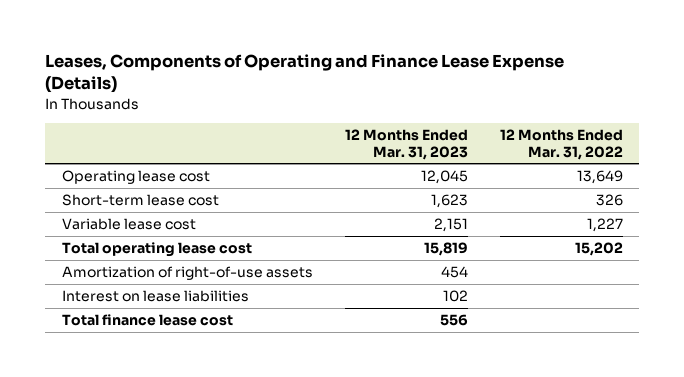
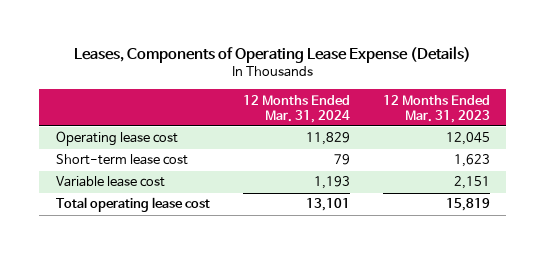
[45,54,565,94] Leases, Components of Operating and Finance Lease Expense (Details) -> [73,45,471,63] Leases, Components of Operating Lease Expense (Details)
[499,128,623,160] 12 Months Ended Mar. 31, 2022 -> none
none -> [242,94,350,123] 12 Months Ended Mar. 31, 2024
[61,266,313,281] Amortization of right-of-use assets -> none
[61,290,249,303] Interest on lease liabilities -> none
[61,314,233,327] Total finance lease cost -> none

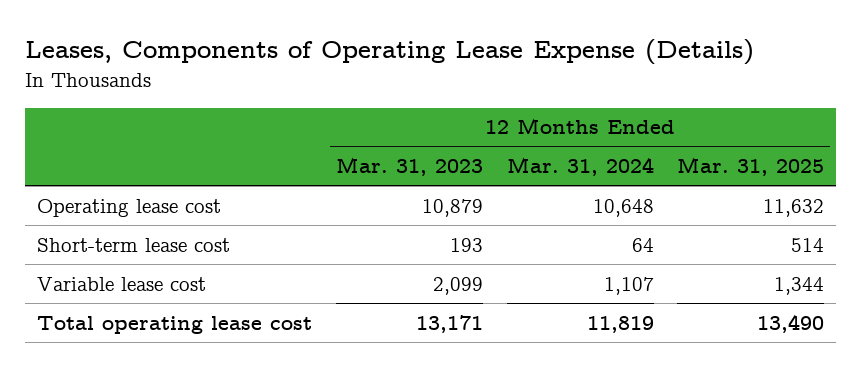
none -> [677,157,825,177] Mar. 31, 2025
[305,132,350,146] 11,829 -> [592,198,654,217] 10,648
[445,132,490,146] 12,045 -> [421,198,483,217] 10,879
[333,154,350,166] 79 -> [631,237,654,252] 64
[453,154,490,168] 1,623 -> [449,237,483,252] 193
[313,176,350,190] 1,193 -> [603,276,654,295] 1,107
[453,176,490,190] 2,151 -> [432,276,483,295] 2,099
[305,198,350,212] 13,101 -> [586,315,654,333] 11,819
[445,198,490,212] 15,819 -> [415,314,483,333] 13,171

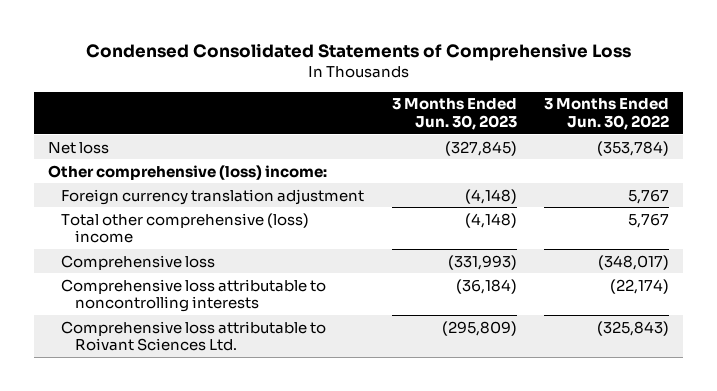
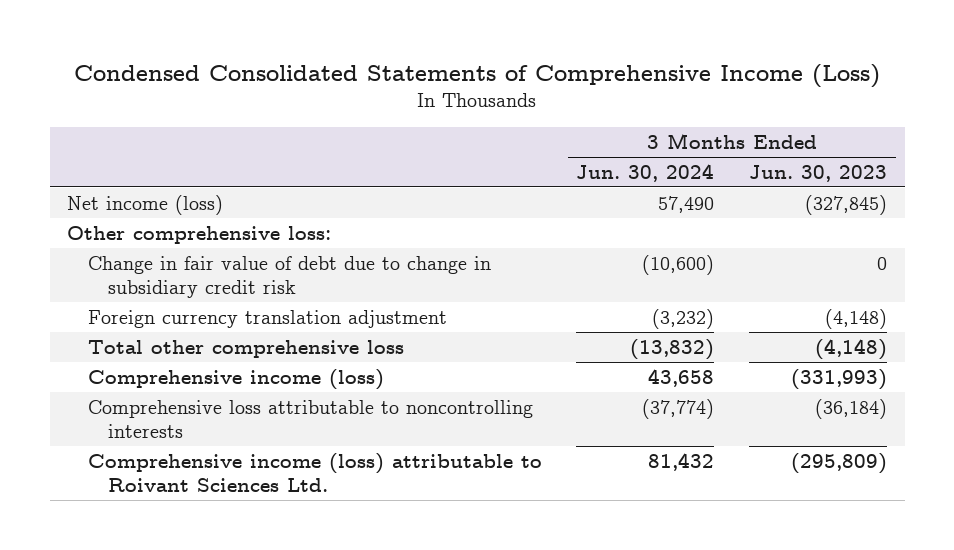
[85,42,631,61] Condensed Consolidated Statements of Comprehensive Loss -> [74,63,881,88] Condensed Consolidated Statements of Comprehensive Income (Loss)
[544,98,670,130] 3 Months Ended Jun. 30, 2022 -> none
none -> [576,163,715,182] Jun. 30, 2024
[47,141,109,154] Net loss -> [67,194,224,215] Net income (loss)
[47,164,327,180] Other comprehensive (loss) income: -> [67,225,332,244] Other comprehensive loss:
none -> [87,255,491,298] Change in fair value of debt due to change in subsidiary credit risk
[61,212,310,244] Total other comprehensive (loss) income -> [87,339,404,358] Total other comprehensive loss
[61,254,216,270] Comprehensive loss -> [87,368,384,390] Comprehensive income (loss)
[61,320,327,352] Comprehensive loss attributable to Roivant Sciences Ltd. -> [87,452,542,492] Comprehensive income (loss) attributable to Roivant Sciences Ltd.

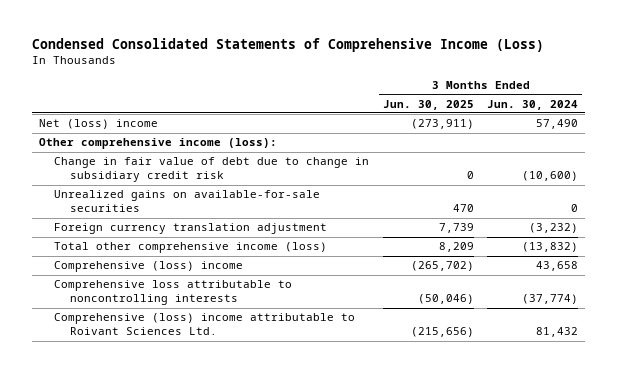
[749,164,888,182] Jun. 30, 2023 -> none
none -> [382,99,474,110] Jun. 30, 2025
[67,194,224,215] Net income (loss) -> [38,119,158,130] Net (loss) income
[67,225,332,244] Other comprehensive loss: -> [38,138,277,150] Other comprehensive income (loss):
none -> [54,190,321,213] Unrealized gains on available-for-sale securities
[87,339,404,358] Total other comprehensive loss -> [54,242,328,254] Total other comprehensive income (loss)
[87,368,384,390] Comprehensive income (loss) -> [54,261,244,273] Comprehensive (loss) income
[87,452,542,492] Comprehensive income (loss) attributable to Roivant Sciences Ltd. -> [54,313,356,336] Comprehensive (loss) income attributable to Roivant Sciences Ltd.

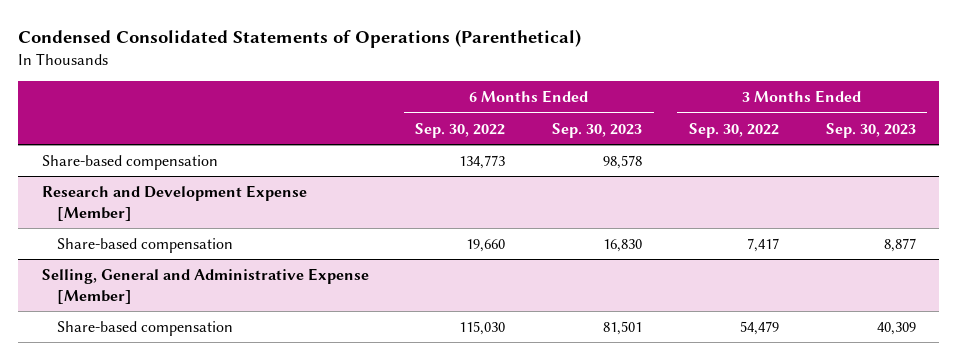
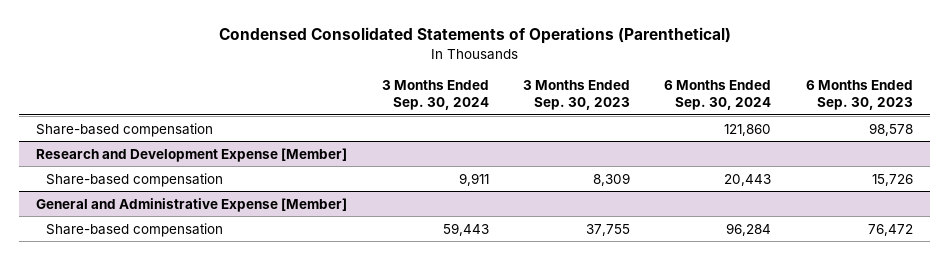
[415,122,506,138] Sep. 30, 2022 -> none
[688,122,779,138] Sep. 30, 2022 -> none
none -> [381,79,489,111] 3 Months Ended Sep. 30, 2024
none -> [664,79,772,111] 6 Months Ended Sep. 30, 2024
[603,238,643,252] 16,830 -> [871,173,913,186] 15,726
[883,237,916,252] 8,877 -> [593,172,631,186] 8,309
[41,267,369,304] Selling, General and Administrative Expense [Member] -> [36,197,348,212] General and Administrative Expense [Member]
[603,320,643,335] 81,501 -> [867,223,913,236] 76,472
[876,321,916,335] 40,309 -> [586,223,631,236] 37,755

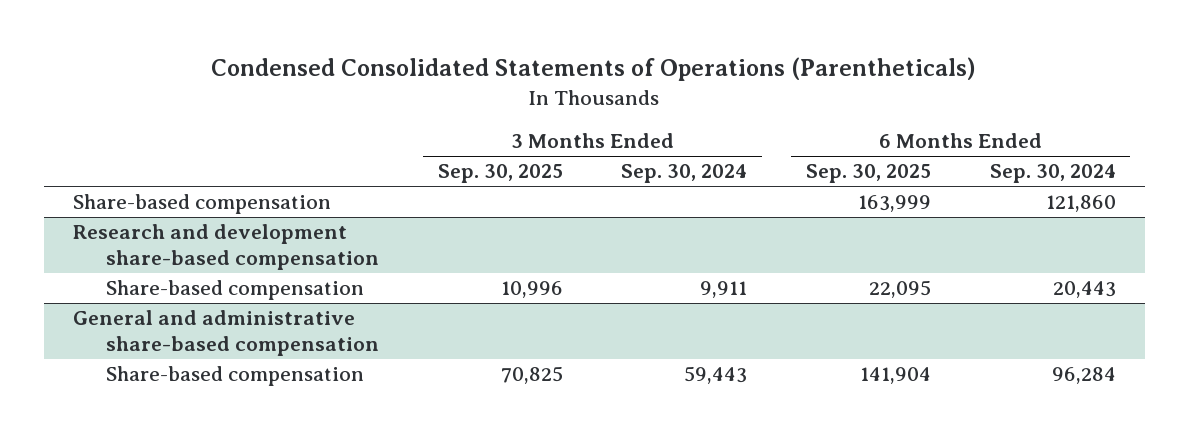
[218,27,731,45] Condensed Consolidated Statements of Operations (Parenthetical) -> [211,57,977,82] Condensed Consolidated Statements of Operations (Parentheticals)
[523,79,631,111] 3 Months Ended Sep. 30, 2023 -> none
[805,79,913,111] 6 Months Ended Sep. 30, 2023 -> none
none -> [437,164,563,184] Sep. 30, 2025
none -> [805,164,931,184] Sep. 30, 2025
[36,147,348,162] Research and Development Expense [Member] -> [73,224,380,270] Research and development share-based compensation
[36,197,348,212] General and Administrative Expense [Member] -> [73,310,380,356] General and administrative share-based compensation

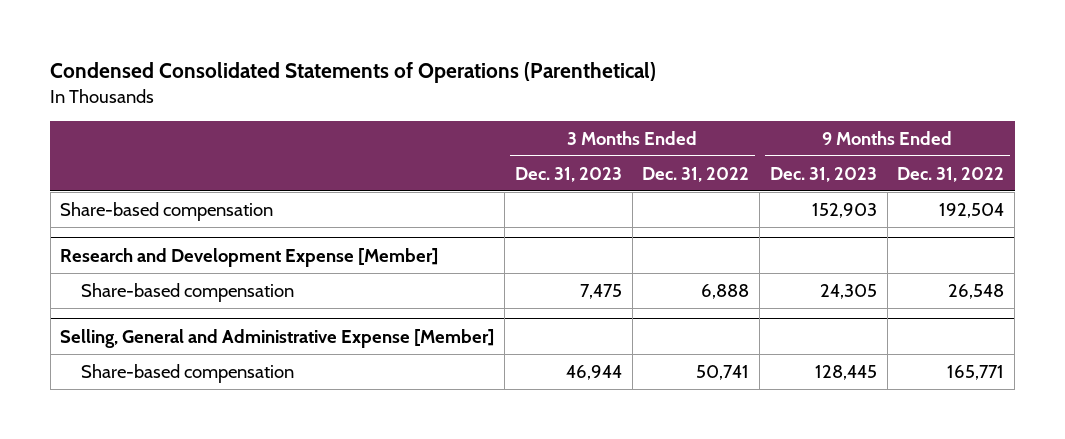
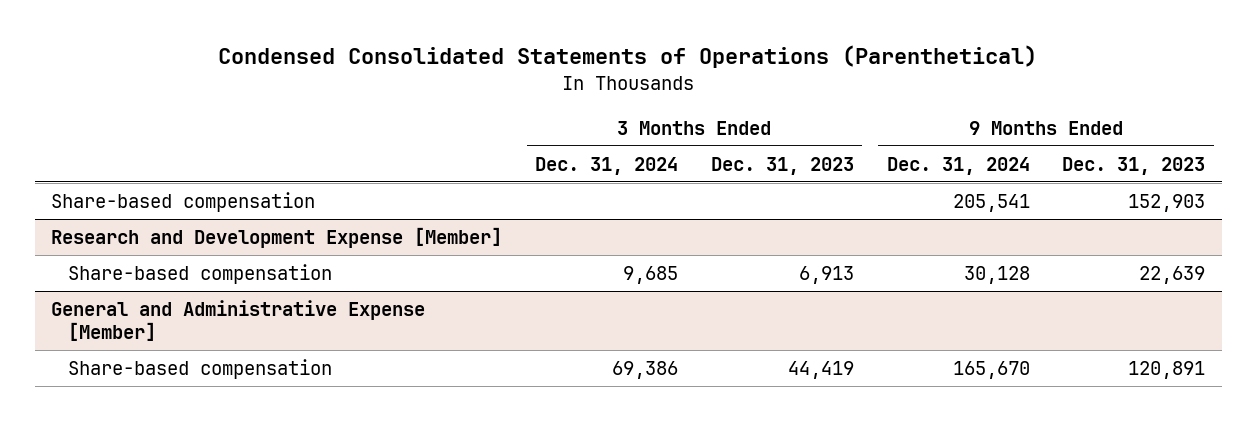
[642,166,750,182] Dec. 31, 2022 -> none
[897,166,1005,182] Dec. 31, 2022 -> none
none -> [534,156,678,175] Dec. 31, 2024
none -> [886,156,1030,175] Dec. 31, 2024
[579,283,622,299] 7,475 -> [798,266,854,285] 6,913
[819,283,877,299] 24,305 -> [1139,266,1206,285] 22,639
[60,328,495,348] Selling, General and Administrative Expense [Member] -> [51,300,426,341] General and Administrative Expense [Member]
[565,364,622,380] 46,944 -> [787,361,854,380] 44,419
[814,364,877,380] 128,445 -> [1128,361,1206,380] 120,891

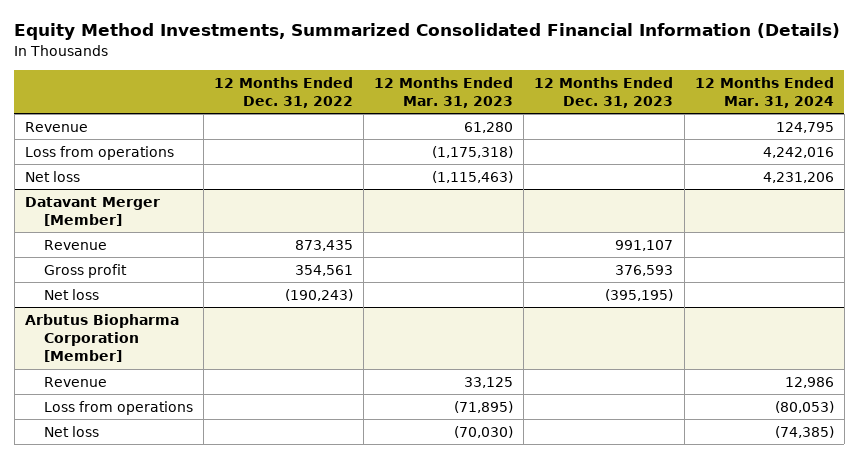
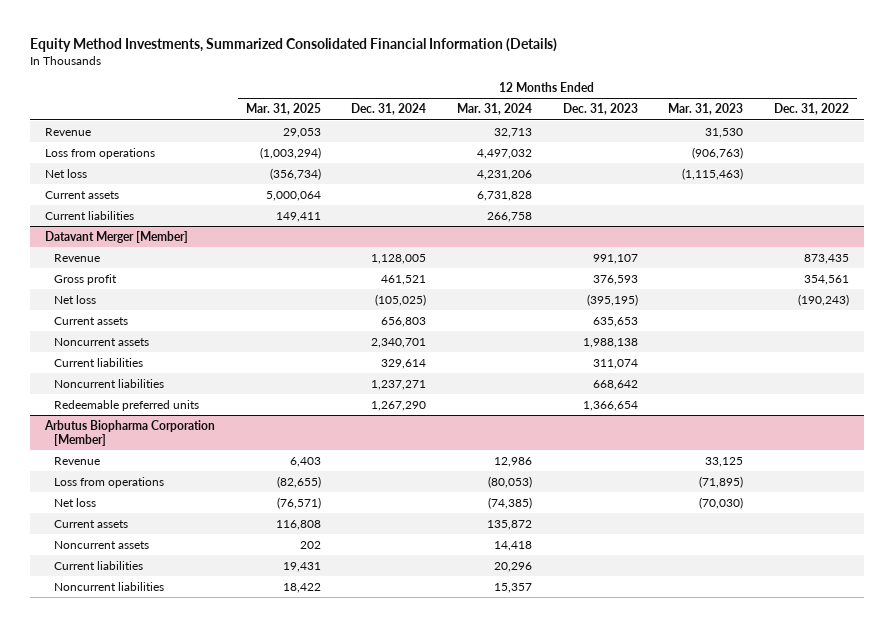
none -> [245,103,321,116] Mar. 31, 2025
none -> [351,103,427,116] Dec. 31, 2024
[464,121,514,133] 61,280 -> [705,127,744,138] 31,530
[775,121,834,133] 124,795 -> [494,127,533,138] 32,713
[432,145,514,158] (1,175,318) -> [692,146,744,159] (906,763)
[762,146,834,158] 4,242,016 -> [477,148,533,159] 4,497,032
none -> [45,190,120,199] Current assets
none -> [45,210,135,220] Current liabilities
none -> [53,316,128,325] Current assets
none -> [53,337,149,346] Noncurrent assets
none -> [53,357,143,367] Current liabilities
none -> [53,378,164,388] Noncurrent liabilities
none -> [53,399,199,411] Redeemable preferred units
none -> [53,519,128,528] Current assets
none -> [53,540,149,549] Noncurrent assets
none -> [53,560,143,570] Current liabilities
none -> [53,581,164,591] Noncurrent liabilities

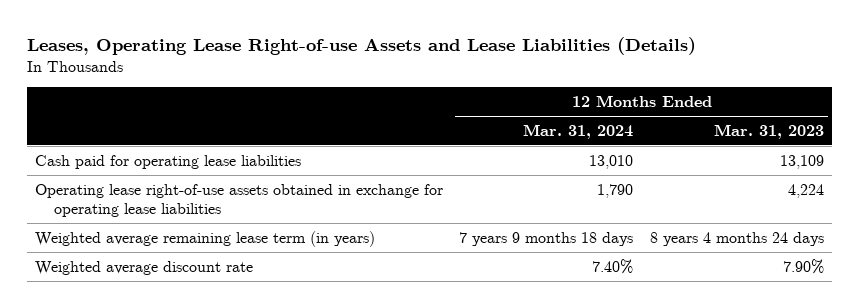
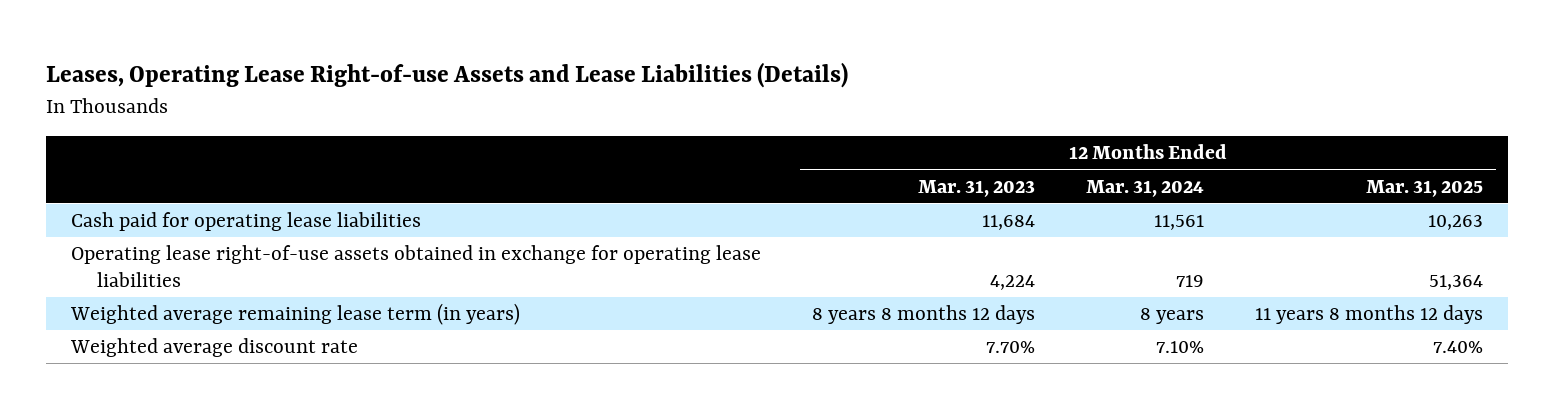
none -> [1366,179,1484,197] Mar. 31, 2025
[589,154,634,169] 13,010 -> [1154,215,1205,231] 11,561
[779,154,824,169] 13,109 -> [982,215,1036,231] 11,684
[597,183,634,198] 1,790 -> [1176,274,1205,287] 719
[459,231,634,246] 7 years 9 months 18 days -> [1140,308,1205,325] 8 years
[649,231,824,246] 8 years 4 months 24 days -> [812,305,1036,325] 8 years 8 months 12 days
[592,258,634,274] 7.40% -> [1156,341,1205,354] 7.10%
[782,258,824,274] 7.90% -> [986,341,1036,354] 7.70%

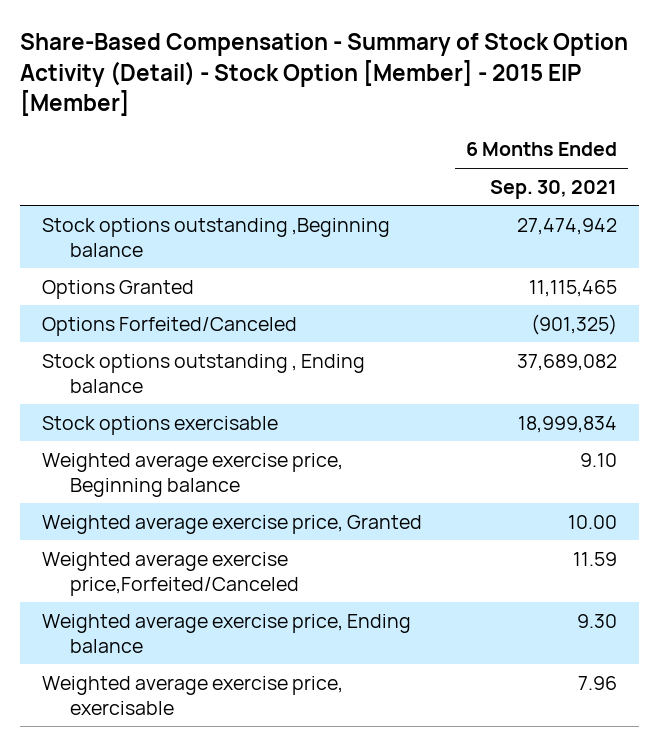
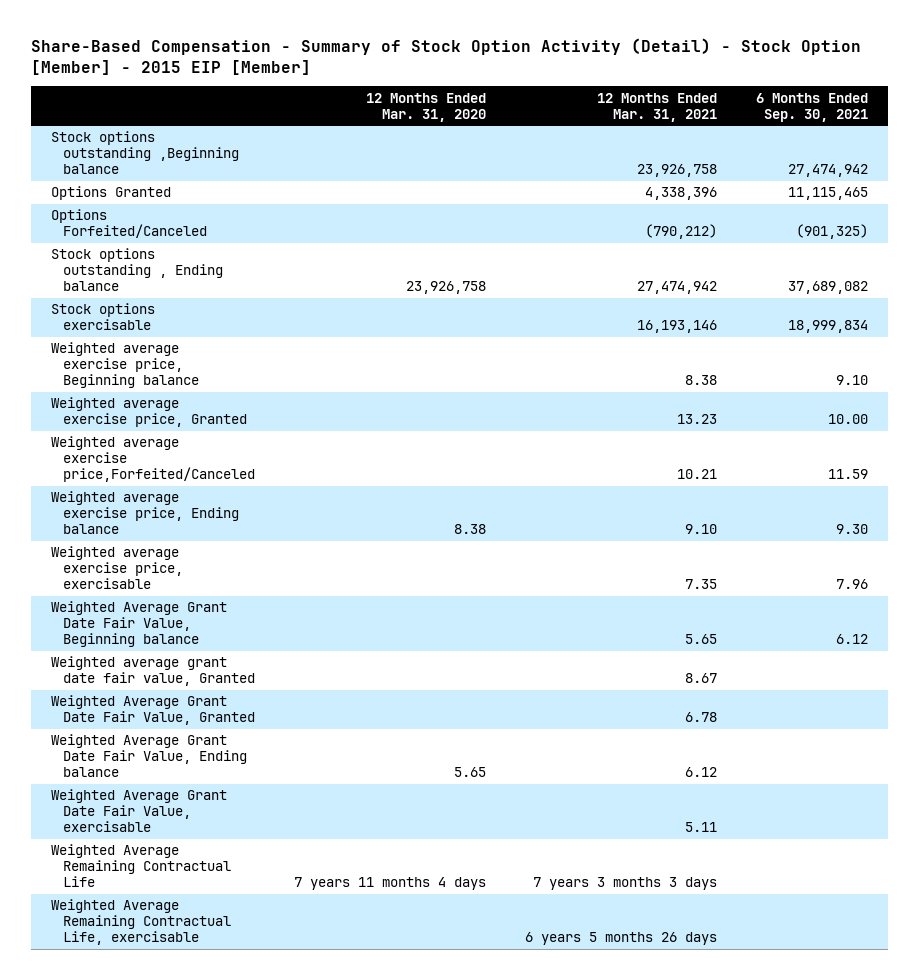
none -> [365,92,486,122] 12 Months Ended Mar. 31, 2020
none -> [596,92,717,122] 12 Months Ended Mar. 31, 2021
none -> [50,601,227,648] Weighted Average Grant Date Fair Value, Beginning balance
none -> [50,656,255,687] Weighted average grant date fair value, Granted
none -> [50,695,255,726] Weighted Average Grant Date Fair Value, Granted
none -> [50,734,247,778] Weighted Average Grant Date Fair Value, Ending balance
none -> [50,789,227,833] Weighted Average Grant Date Fair Value, exercisable
none -> [50,844,231,888] Weighted Average Remaining Contractual Life
none -> [50,899,231,946] Weighted Average Remaining Contractual Life, exercisable

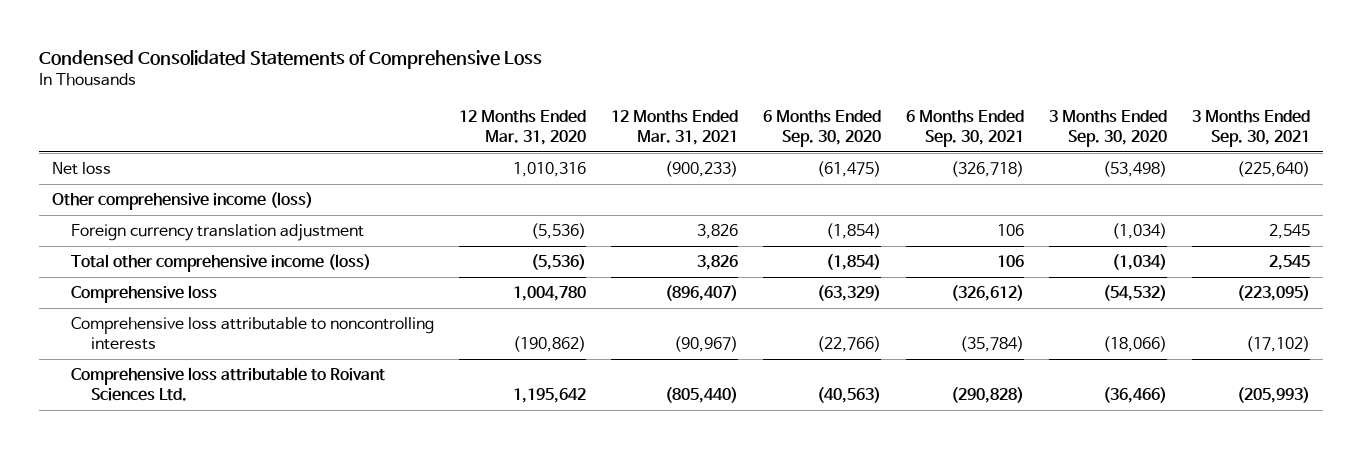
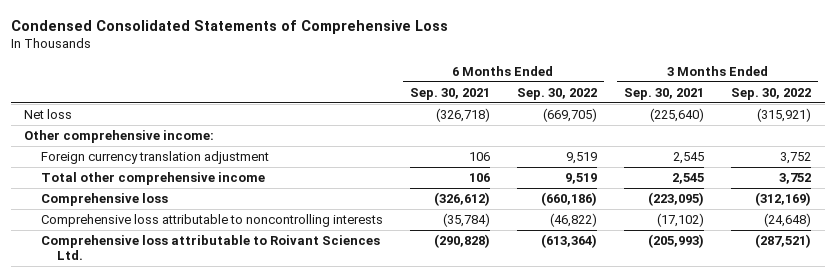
[459,110,587,145] 12 Months Ended Mar. 31, 2020 -> none
[611,110,739,145] 12 Months Ended Mar. 31, 2021 -> none
[763,110,882,147] 6 Months Ended Sep. 30, 2020 -> none
[1049,110,1168,147] 3 Months Ended Sep. 30, 2020 -> none
none -> [517,87,598,100] Sep. 30, 2022
none -> [731,87,812,100] Sep. 30, 2022
[51,192,313,211] Other comprehensive income (loss) -> [24,130,215,144] Other comprehensive income:
[71,254,372,273] Total other comprehensive income (loss) -> [40,172,265,186] Total other comprehensive income

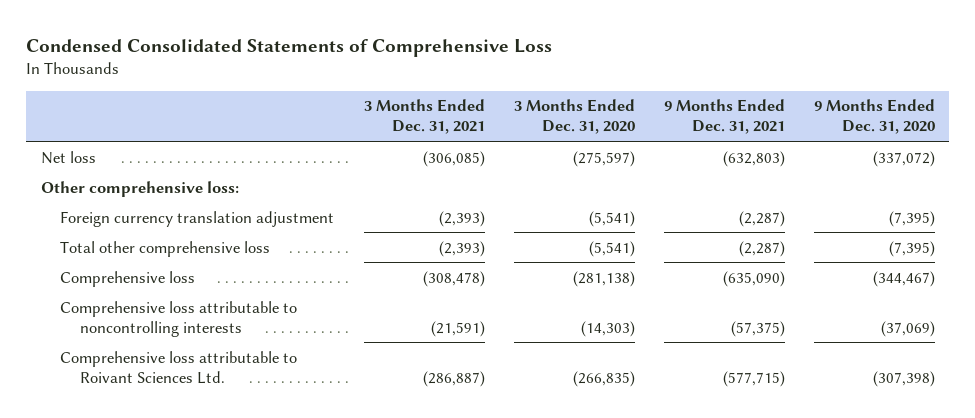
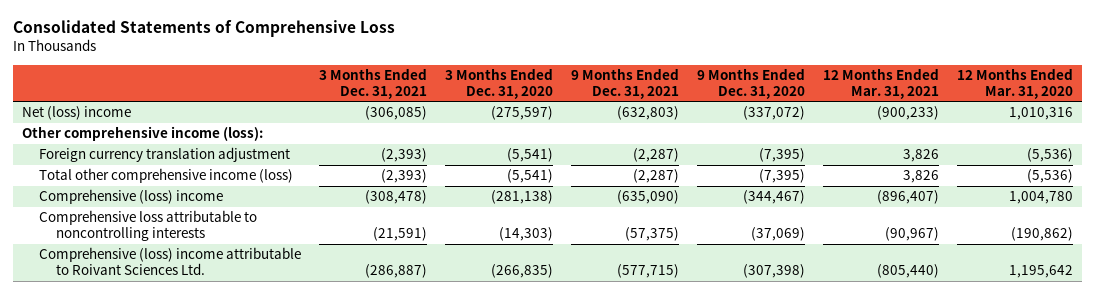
[26,38,553,57] Condensed Consolidated Statements of Comprehensive Loss -> [12,20,395,38] Consolidated Statements of Comprehensive Loss
none -> [822,67,939,100] 12 Months Ended Mar. 31, 2021
none -> [956,67,1073,100] 12 Months Ended Mar. 31, 2020
[40,150,96,164] Net loss -> [21,106,131,121] Net (loss) income
[40,180,239,197] Other comprehensive loss: -> [21,126,263,142] Other comprehensive income (loss):
[60,240,271,257] Total other comprehensive loss -> [38,168,293,184] Total other comprehensive income (loss)
[60,270,196,287] Comprehensive loss -> [38,189,223,205] Comprehensive (loss) income
[60,350,298,384] Comprehensive loss attributable to Roivant Sciences Ltd. -> [38,247,301,276] Comprehensive (loss) income attributable to Roivant Sciences Ltd.

